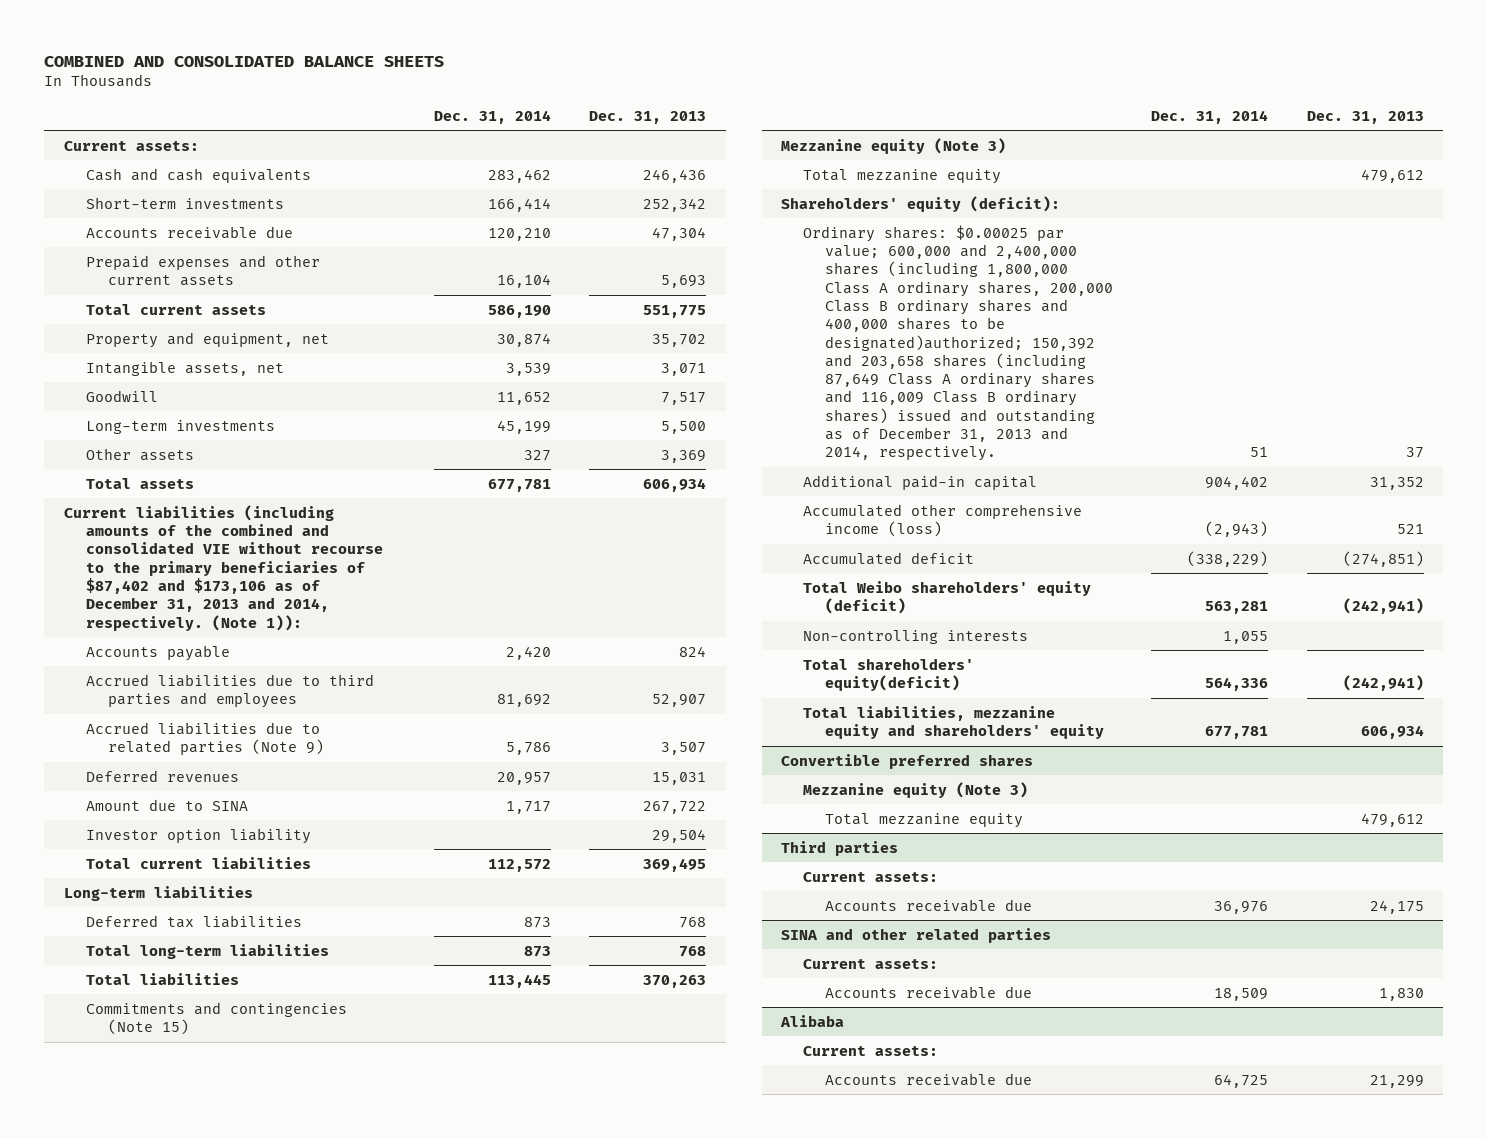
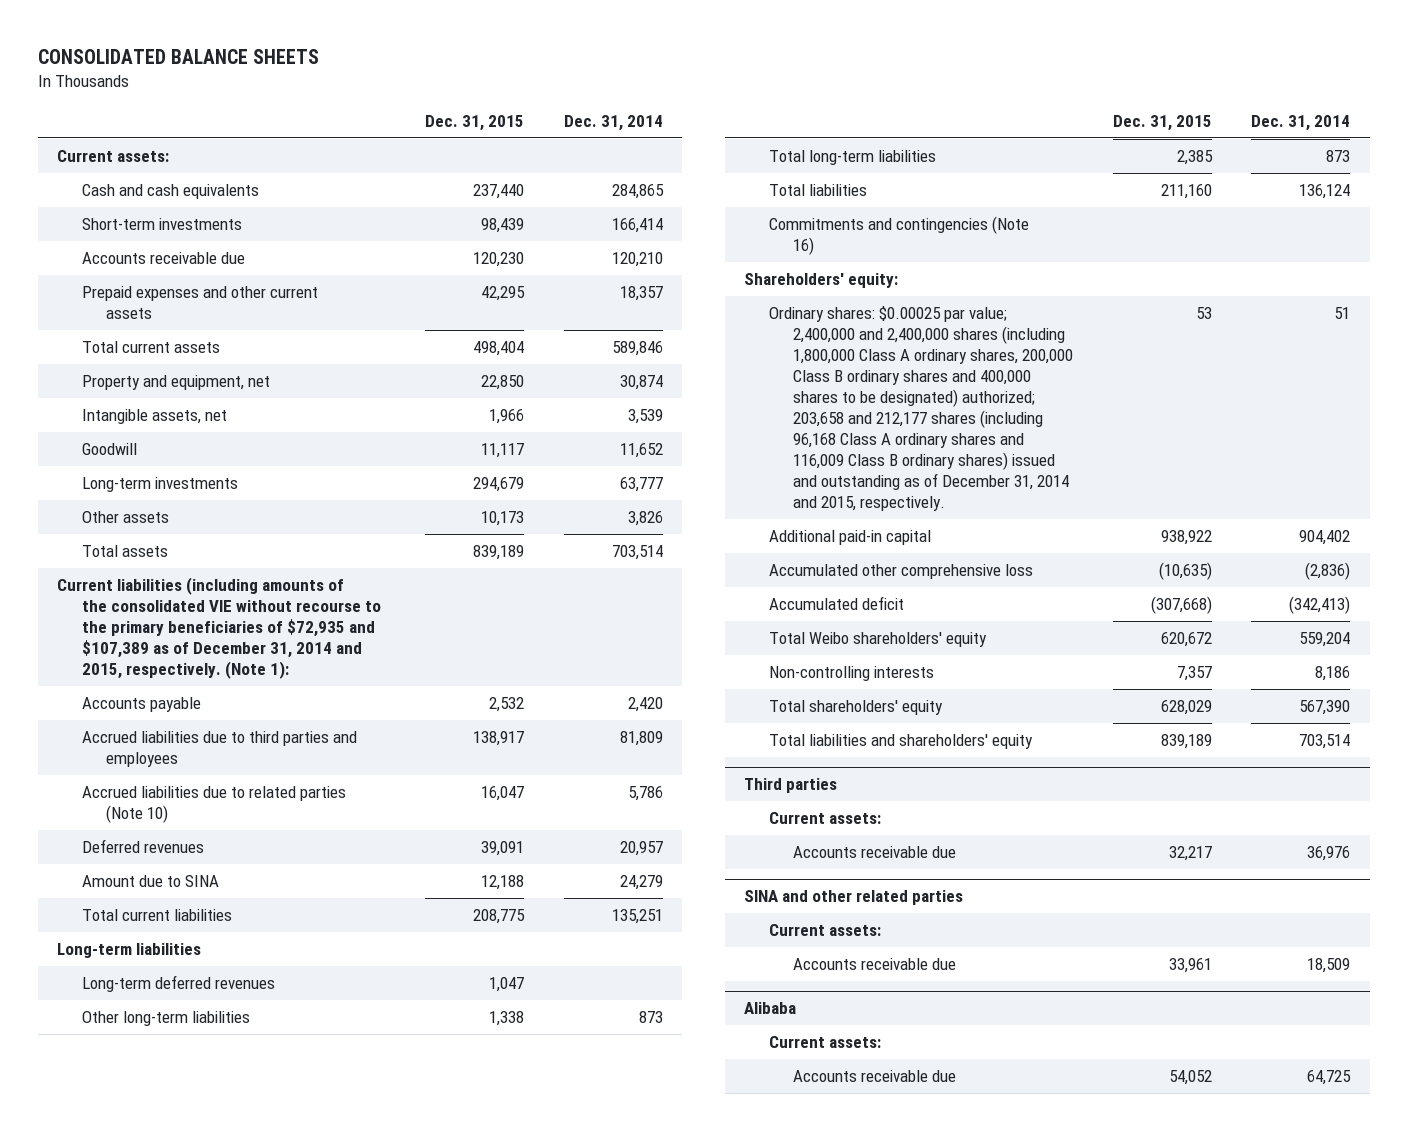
[44,55,445,67] COMBINED AND CONSOLIDATED BALANCE SHEETS -> [37,48,319,64] CONSOLIDATED BALANCE SHEETS
[589,110,707,124] Dec. 31, 2013 -> none
none -> [425,114,525,131] Dec. 31, 2015
[487,168,551,183] 283,462 -> [611,183,664,199] 284,865
[496,274,551,289] 16,104 -> [619,285,663,301] 18,357
[487,304,551,318] 586,190 -> [611,340,663,356] 589,846
[496,419,551,434] 45,199 -> [619,476,663,492] 63,777
[523,449,551,461] 327 -> [627,510,663,526] 3,826
[487,478,551,492] 677,781 -> [611,544,663,560] 703,514
[63,504,383,631] Current liabilities (including amounts of the combined and consolidated VIE without recourse to the primary beneficiaries of $87,402 and $173,106 as of December 31, 2013 and 2014, respectively. (Note 1)): -> [57,576,381,680] Current liabilities (including amounts of the consolidated VIE without recourse to the primary beneficiaries of $72,935 and $107,389 as of December 31, 2014 and 2015, respectively. (Note 1):
[496,694,551,708] 81,692 -> [619,730,663,746] 81,809
[85,721,324,756] Accrued liabilities due to related parties (Note 9) -> [81,785,346,824] Accrued liabilities due to related parties (Note 10)
[85,827,311,844] Investor option liability -> none
[505,800,551,814] 1,717 -> [619,874,663,890] 24,279
[487,858,551,872] 112,572 -> [611,908,663,924] 135,251
none -> [81,974,275,992] Long-term deferred revenues
[85,914,302,928] Deferred tax liabilities -> [81,1010,250,1026] Other long-term liabilities
[780,137,1006,154] Mezzanine equity (Note 3) -> none
[802,168,1001,184] Total mezzanine equity -> none
[487,973,551,988] 113,445 -> [1298,183,1350,199] 136,124
[85,1001,347,1036] Commitments and contingencies (Note 15) -> [768,215,1029,256] Commitments and contingencies (Note 16)
[780,195,1060,212] Shareholders' equity (deficit): -> [744,272,899,288] Shareholders' equity:
[802,224,1113,462] Ordinary shares: $0.00025 par value; 600,000 and 2,400,000 shares (including 1,800,000 Class A ordinary shares, 200,000 Class B ordinary shares and 400,000 shares to be designated)authorized; 150,392 and 203,658 shares (including 87,649 Class A ordinary shares and 116,009 Class B ordinary shares) issued and outstanding as of December 31, 2013 and 2014, respectively. -> [768,305,1074,512] Ordinary shares: $0.00025 par value; 2,400,000 and 2,400,000 shares (including 1,800,000 Class A ordinary shares, 200,000 Class B ordinary shares and 400,000 shares to be designated) authorized; 203,658 and 212,177 shares (including 96,168 Class A ordinary shares and 116,009 Class B ordinary shares) issued and outstanding as of December 31, 2014 and 2015, respectively.
[780,753,1033,769] Convertible preferred shares -> none
[802,781,1028,798] Mezzanine equity (Note 3) -> none
[824,812,1023,828] Total mezzanine equity -> none
[802,503,1082,538] Accumulated other comprehensive income (loss) -> [768,563,1033,579] Accumulated other comprehensive loss
[1205,521,1269,538] (2,943) -> [1304,561,1350,580] (2,836)
[1187,550,1269,567] (338,229) -> [1288,595,1350,614] (342,413)
[802,580,1091,615] Total Weibo shareholders' equity (deficit) -> [768,631,987,647] Total Weibo shareholders' equity
[1205,601,1269,615] 563,281 -> [1298,631,1350,647] 559,204
[1223,630,1269,644] 1,055 -> [1314,665,1350,681] 8,186
[802,657,974,692] Total shareholders' equity(deficit) -> [768,699,943,715] Total shareholders' equity
[1205,677,1269,692] 564,336 -> [1298,699,1350,715] 567,390
[802,705,1104,740] Total liabilities, mezzanine equity and shareholders' equity -> [768,733,1033,749] Total liabilities and shareholders' equity
[1205,726,1269,740] 677,781 -> [1298,733,1350,749] 703,514

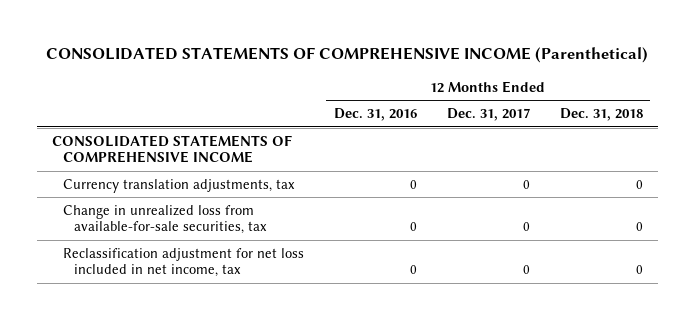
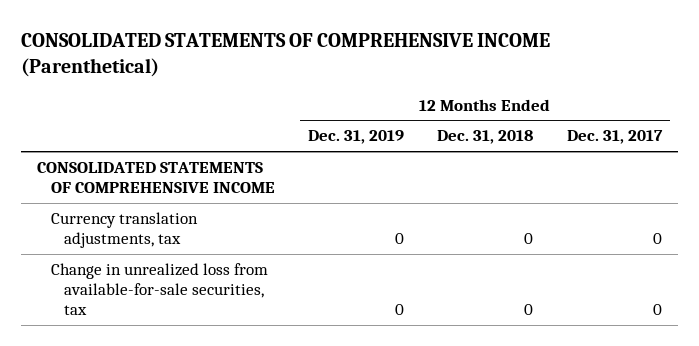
[333,108,417,122] Dec. 31, 2016 -> none
none -> [308,130,405,145] Dec. 31, 2019
[62,247,304,278] Reclassification adjustment for net loss included in net income, tax -> none

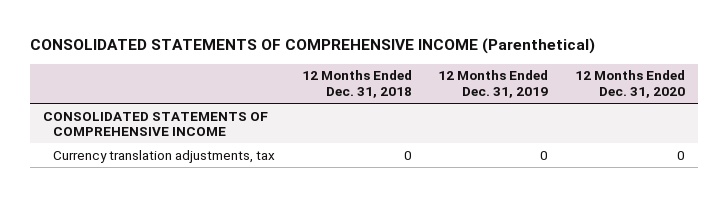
[566,130,663,145] Dec. 31, 2017 -> none
none -> [574,70,685,99] 12 Months Ended Dec. 31, 2020
[50,263,268,316] Change in unrealized loss from available-for-sale securities, tax -> none

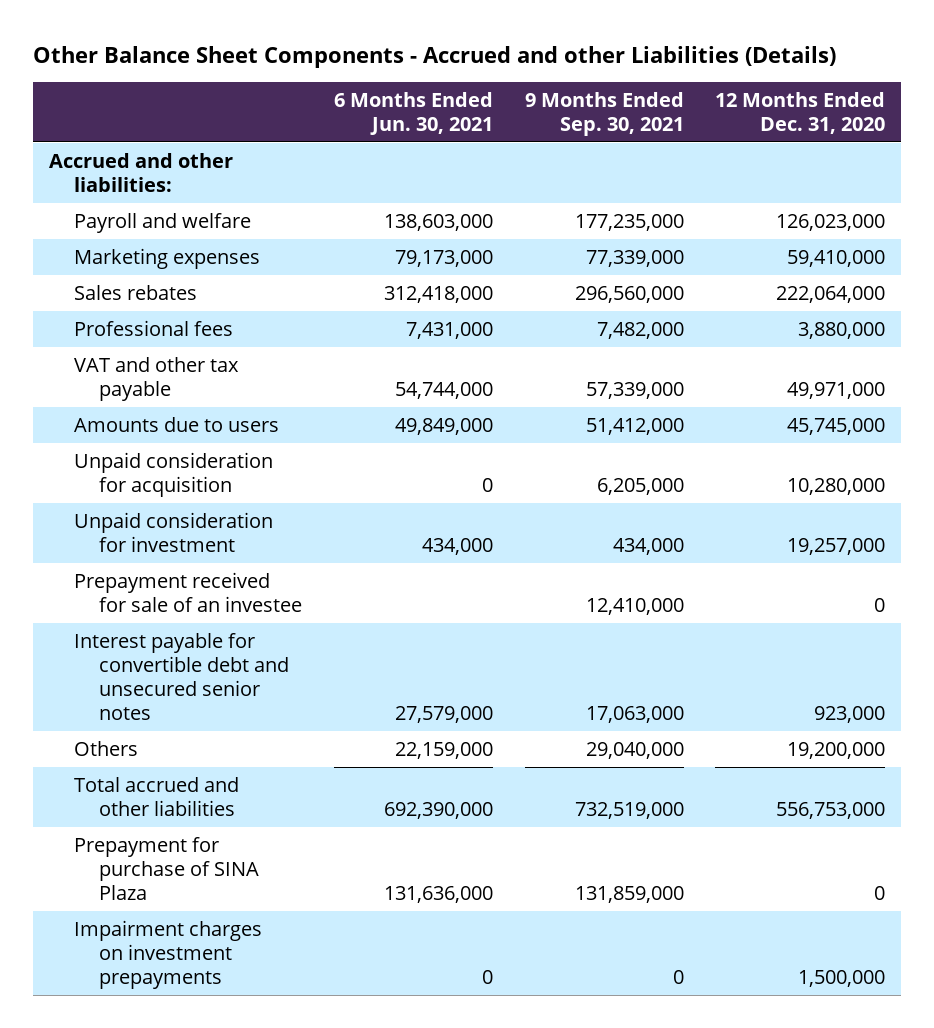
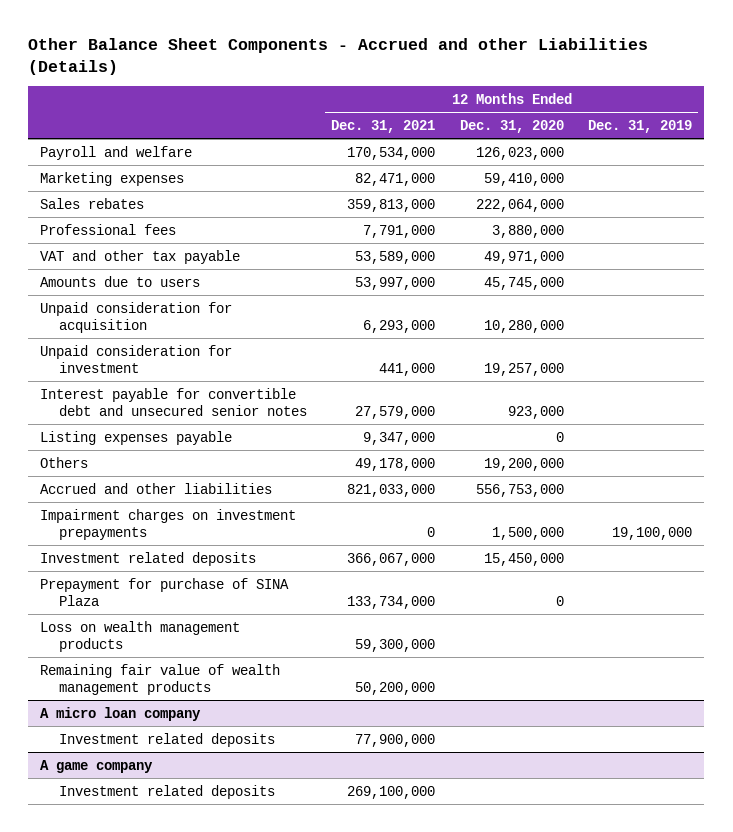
[333,91,493,135] 6 Months Ended Jun. 30, 2021 -> none
[524,91,684,136] 9 Months Ended Sep. 30, 2021 -> none
none -> [331,120,436,134] Dec. 31, 2021
none -> [588,120,693,134] Dec. 31, 2019
[48,152,233,192] Accrued and other liabilities: -> none
[73,571,303,612] Prepayment received for sale of an investee -> none
none -> [40,430,233,445] Listing expenses payable
[73,776,239,816] Total accrued and other liabilities -> [40,482,273,494] Accrued and other liabilities
none -> [40,551,257,566] Investment related deposits
[73,836,260,900] Prepayment for purchase of SINA Plaza -> [40,577,290,606] Prepayment for purchase of SINA Plaza
none -> [40,620,241,652] Loss on wealth management products
none -> [40,663,281,695] Remaining fair value of wealth management products
none -> [40,706,202,721] A micro loan company
none -> [58,732,275,747] Investment related deposits
none -> [40,759,154,773] A game company
none -> [58,784,275,799] Investment related deposits

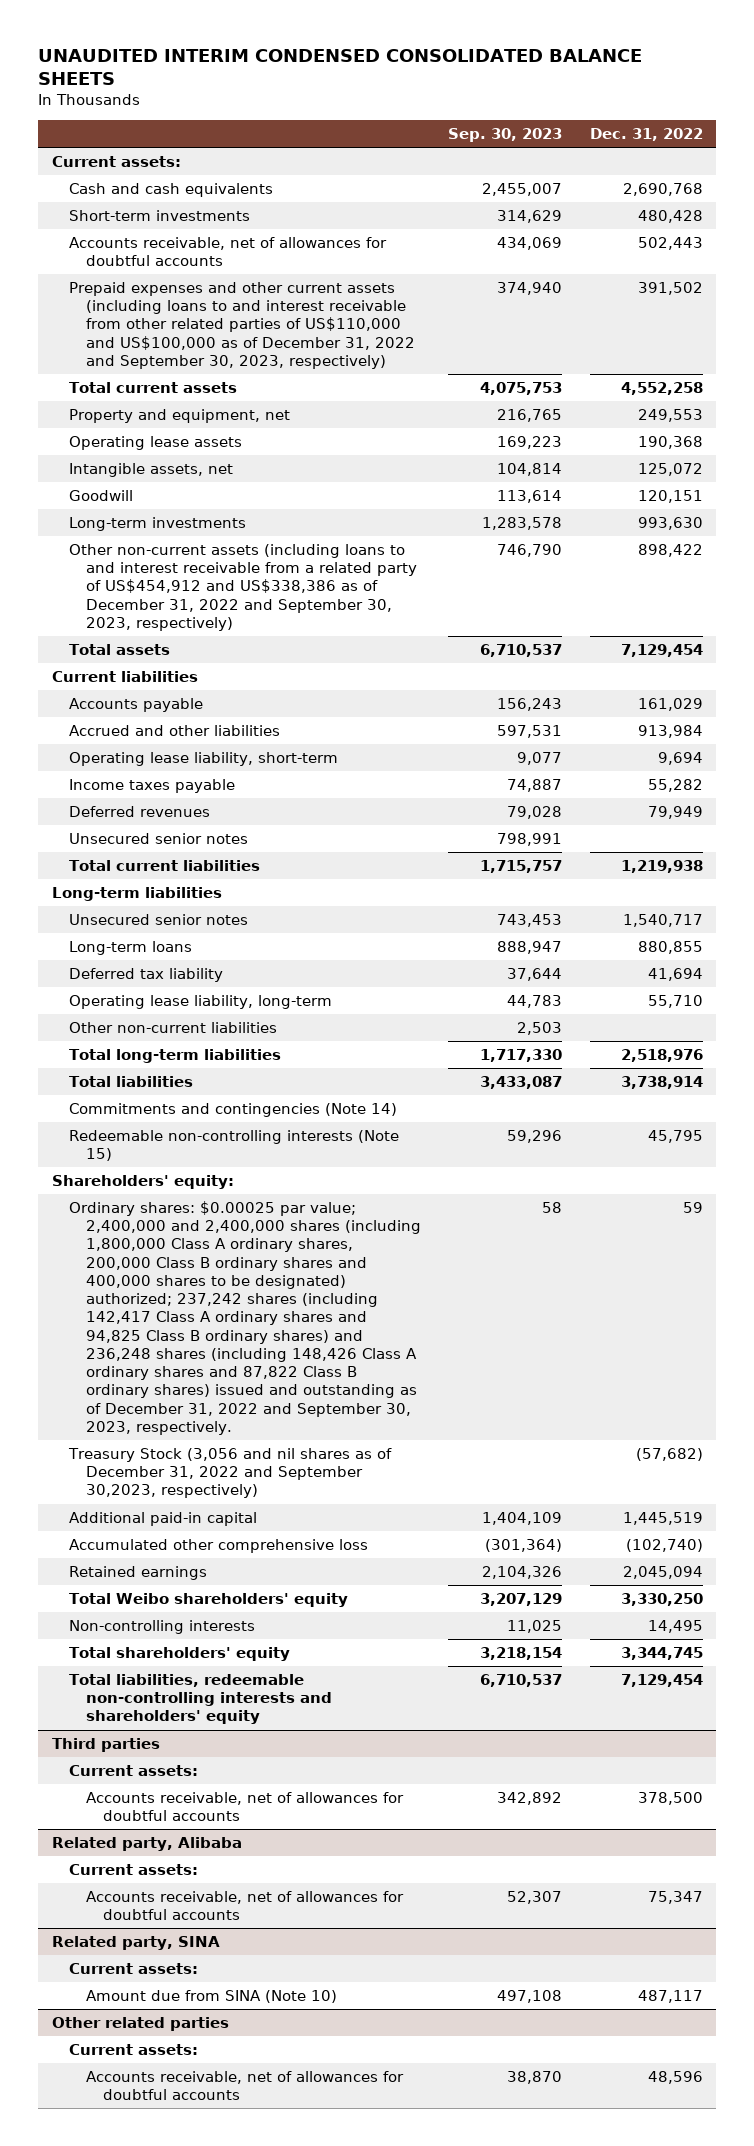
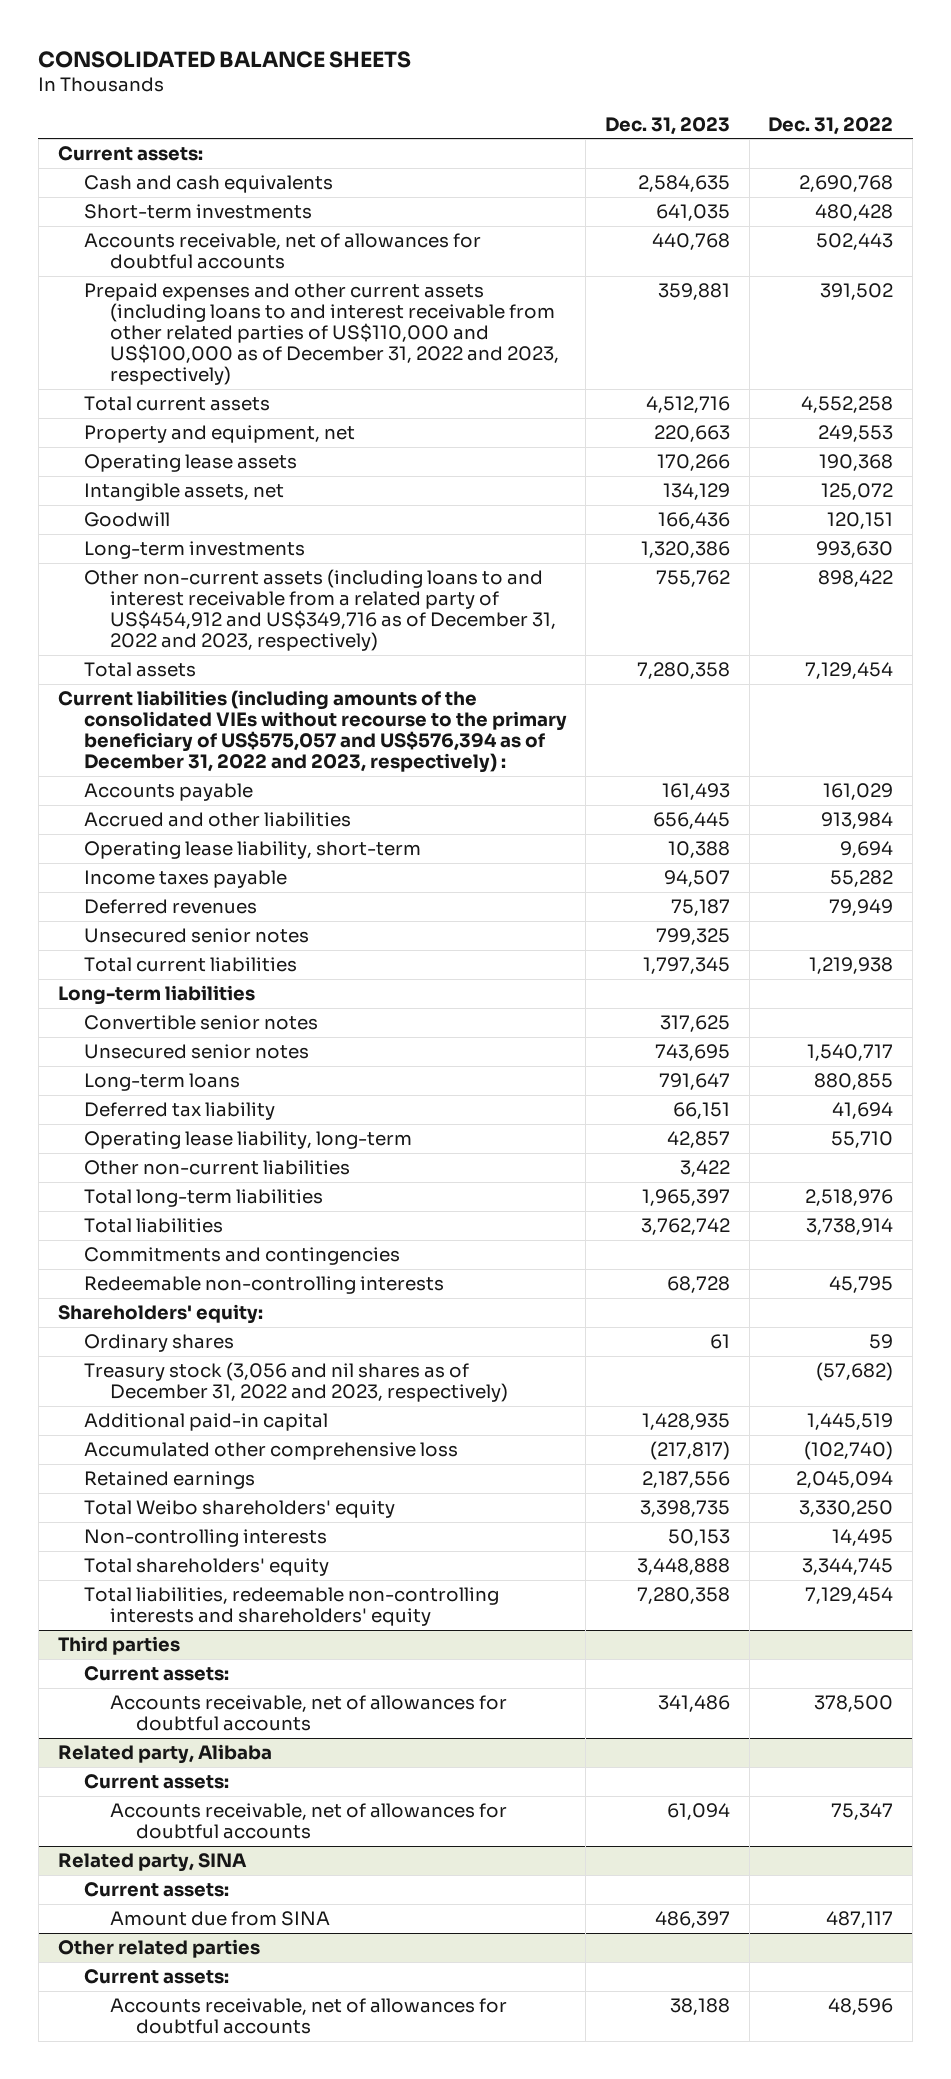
[38,48,643,85] UNAUDITED INTERIM CONDENSED CONSOLIDATED BALANCE SHEETS -> [38,50,412,68] CONSOLIDATED BALANCE SHEETS
[448,128,563,143] Sep. 30, 2023 -> none
none -> [605,116,731,135] Dec. 31, 2023
[69,282,416,369] Prepaid expenses and other current assets (including loans to and interest receivable from other related parties of US$110,000 and US$100,000 as of December 31, 2022 and September 30, 2023, respectively) -> [83,283,559,386] Prepaid expenses and other current assets (including loans to and interest receivable from other related parties of US$110,000 and US$100,000 as of December 31, 2022 and 2023, respectively)
[69,544,418,631] Other non-current assets (including loans to and interest receivable from a related party of US$454,912 and US$338,386 as of December 31, 2022 and September 30, 2023, respectively) -> [83,569,556,652] Other non-current assets (including loans to and interest receivable from a related party of US$454,912 and US$349,716 as of December 31, 2022 and 2023, respectively)
[51,671,198,683] Current liabilities -> [57,690,567,774] Current liabilities (including amounts of the consolidated VIEs without recourse to the primary beneficiary of US$575,057 and US$576,394 as of December 31, 2022 and 2023, respectively) :
none -> [83,1015,318,1031] Convertible senior notes
[69,1103,398,1118] Commitments and contingencies (Note 14) -> [83,1247,400,1266] Commitments and contingencies
[69,1130,400,1162] Redeemable non-controlling interests (Note 15) -> [83,1276,444,1295] Redeemable non-controlling interests
[69,1201,422,1435] Ordinary shares: $0.00025 par value; 2,400,000 and 2,400,000 shares (including 1,800,000 Class A ordinary shares, 200,000 Class B ordinary shares and 400,000 shares to be designated) authorized; 237,242 shares (including 142,417 Class A ordinary shares and 94,825 Class B ordinary shares) and 236,248 shares (including 148,426 Class A ordinary shares and 87,822 Class B ordinary shares) issued and outstanding as of December 31, 2022 and September 30, 2023, respectively. -> [83,1334,234,1353] Ordinary shares
[68,1448,393,1499] Treasury Stock (3,056 and nil shares as of December 31, 2022 and September 30,2023, respectively) -> [83,1362,508,1403] Treasury stock (3,056 and nil shares as of December 31, 2022 and 2023, respectively)
[86,1990,338,2004] Amount due from SINA (Note 10) -> [109,1911,330,1927] Amount due from SINA

